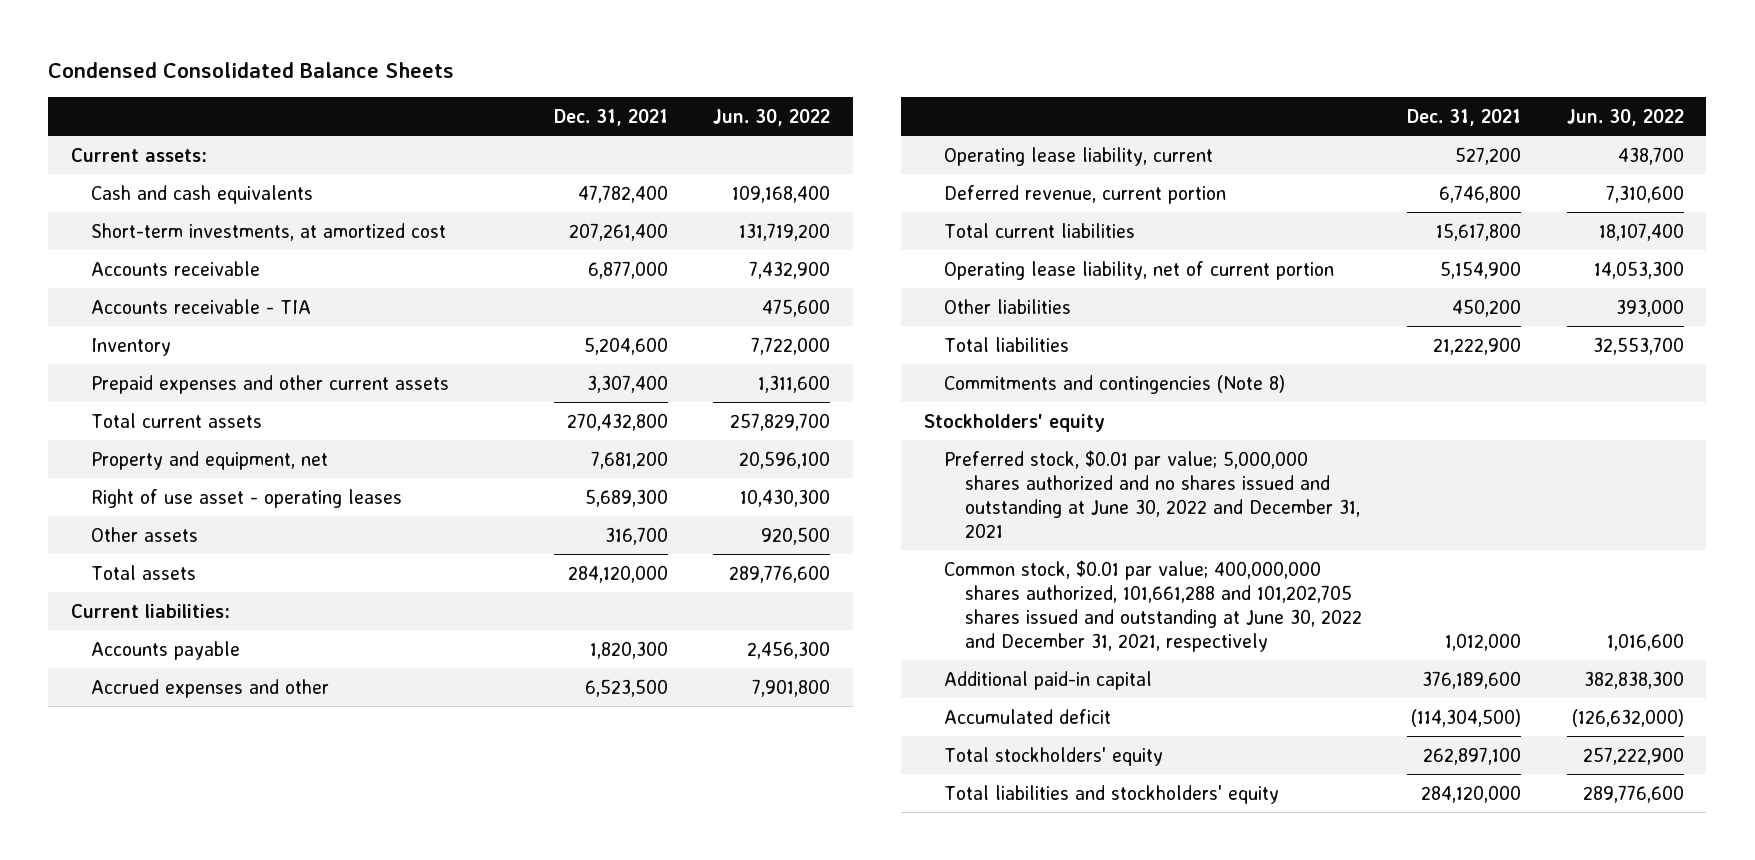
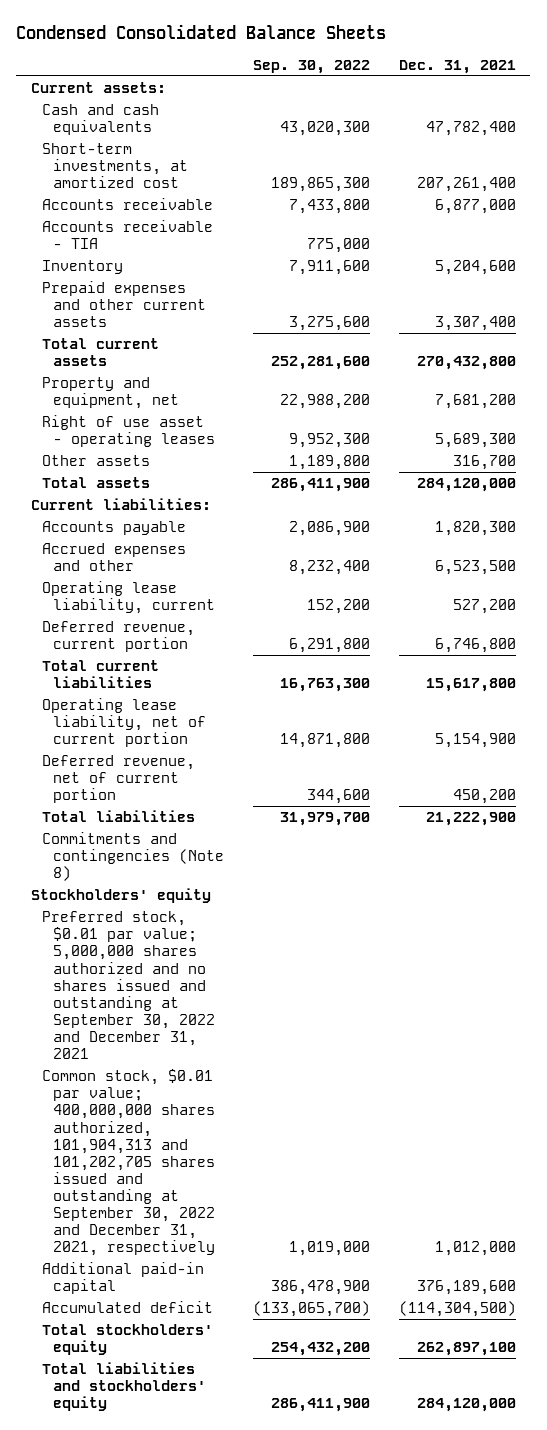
[713,108,831,126] Jun. 30, 2022 -> none
none -> [253,59,371,74] Sep. 30, 2022
[944,298,1072,314] Other liabilities -> [42,755,196,804] Deferred revenue, net of current portion
[944,449,1360,538] Preferred stock, $0.01 par value; 5,000,000 shares authorized and no shares issued and outstanding at June 30, 2022 and December 31, 2021 -> [42,911,216,1060] Preferred stock, $0.01 par value; 5,000,000 shares authorized and no shares issued and outstanding at September 30, 2022 and December 31, 2021
[944,559,1362,652] Common stock, $0.01 par value; 400,000,000 shares authorized, 101,661,288 and 101,202,705 shares issued and outstanding at June 30, 2022 and December 31, 2021, respectively -> [42,1069,216,1257] Common stock, $0.01 par value; 400,000,000 shares authorized, 101,904,313 and 101,202,705 shares issued and outstanding at September 30, 2022 and December 31, 2021, respectively

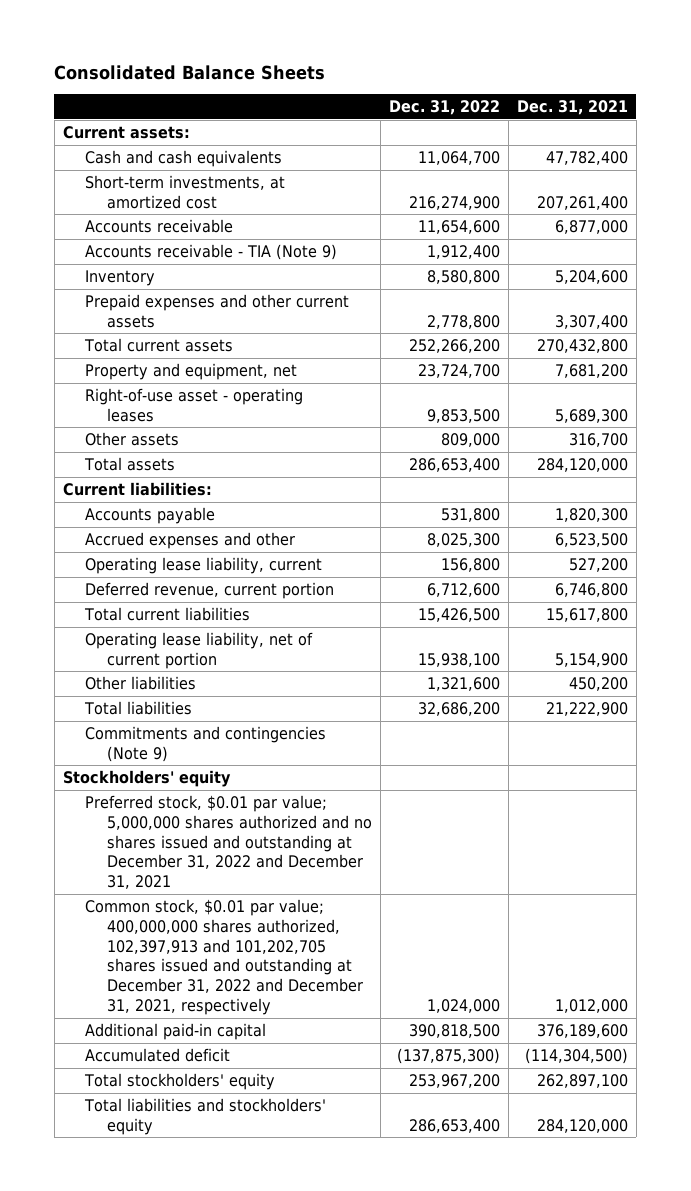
[16,24,387,40] Condensed Consolidated Balance Sheets -> [54,64,326,80] Consolidated Balance Sheets
[253,59,371,74] Sep. 30, 2022 -> none
none -> [388,100,500,116] Dec. 31, 2022
[42,220,214,250] Accounts receivable - TIA -> [84,244,337,261] Accounts receivable - TIA (Note 9)
[42,415,216,448] Right of use asset - operating leases -> [84,388,303,422] Right-of-use asset - operating leases
[42,755,196,804] Deferred revenue, net of current portion -> [84,676,196,691] Other liabilities
[42,832,225,882] Commitments and contingencies (Note 8) -> [84,726,326,762] Commitments and contingencies (Note 9)
[42,911,216,1060] Preferred stock, $0.01 par value; 5,000,000 shares authorized and no shares issued and outstanding at September 30, 2022 and December 31, 2021 -> [84,795,372,890] Preferred stock, $0.01 par value; 5,000,000 shares authorized and no shares issued and outstanding at December 31, 2022 and December 31, 2021
[42,1069,216,1257] Common stock, $0.01 par value; 400,000,000 shares authorized, 101,904,313 and 101,202,705 shares issued and outstanding at September 30, 2022 and December 31, 2021, respectively -> [84,899,363,1015] Common stock, $0.01 par value; 400,000,000 shares authorized, 102,397,913 and 101,202,705 shares issued and outstanding at December 31, 2022 and December 31, 2021, respectively

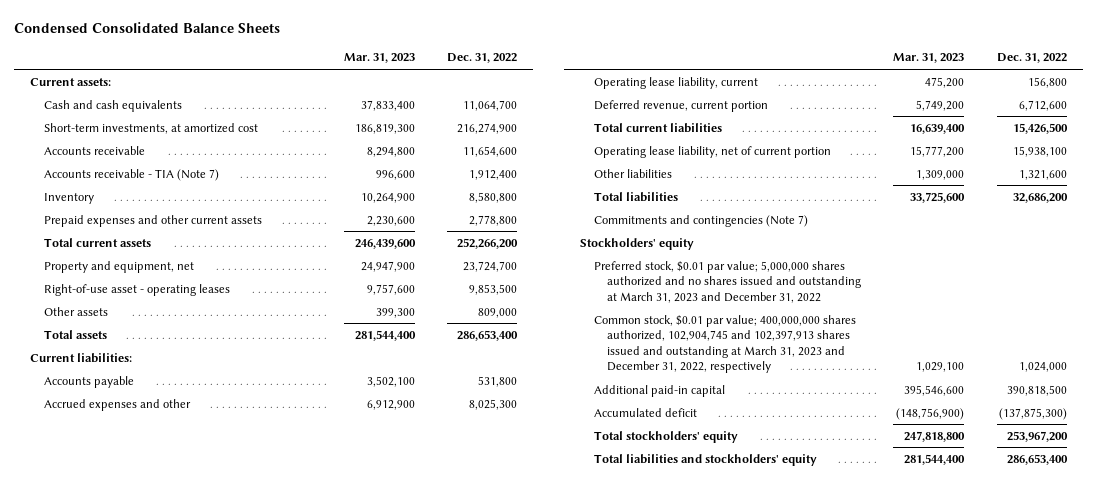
[54,64,326,80] Consolidated Balance Sheets -> [14,22,281,34] Condensed Consolidated Balance Sheets
[516,100,628,116] Dec. 31, 2021 -> none
none -> [343,53,415,64] Mar. 31, 2023
[84,244,337,261] Accounts receivable - TIA (Note 9) -> [43,168,219,181] Accounts receivable - TIA (Note 7)
[84,726,326,762] Commitments and contingencies (Note 9) -> [593,214,808,227] Commitments and contingencies (Note 7)
[84,795,372,890] Preferred stock, $0.01 par value; 5,000,000 shares authorized and no shares issued and outstanding at December 31, 2022 and December 31, 2021 -> [593,260,862,303] Preferred stock, $0.01 par value; 5,000,000 shares authorized and no shares issued and outstanding at March 31, 2023 and December 31, 2022
[84,899,363,1015] Common stock, $0.01 par value; 400,000,000 shares authorized, 102,397,913 and 101,202,705 shares issued and outstanding at December 31, 2022 and December 31, 2021, respectively -> [593,314,856,374] Common stock, $0.01 par value; 400,000,000 shares authorized, 102,904,745 and 102,397,913 shares issued and outstanding at March 31, 2023 and December 31, 2022, respectively

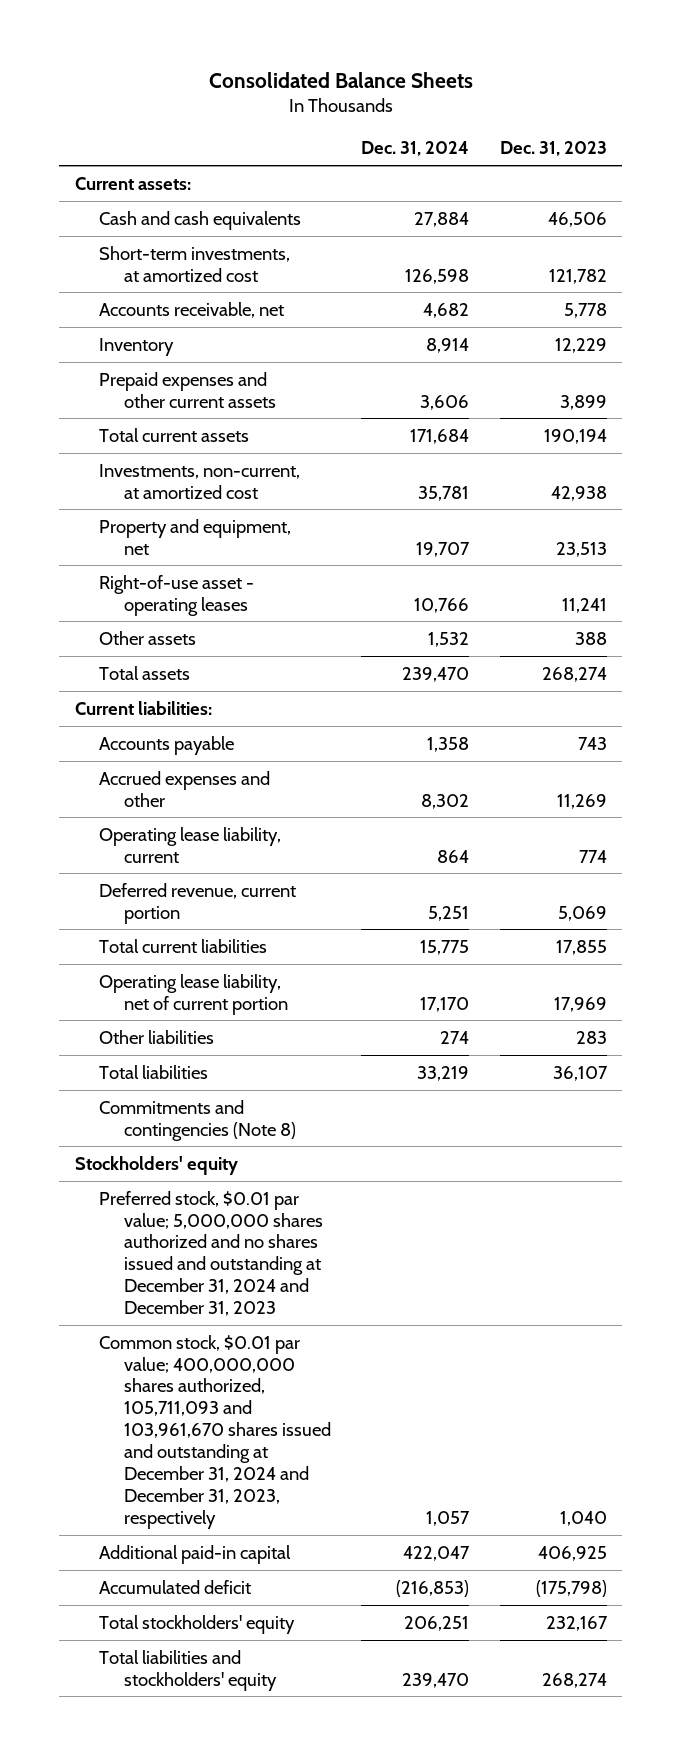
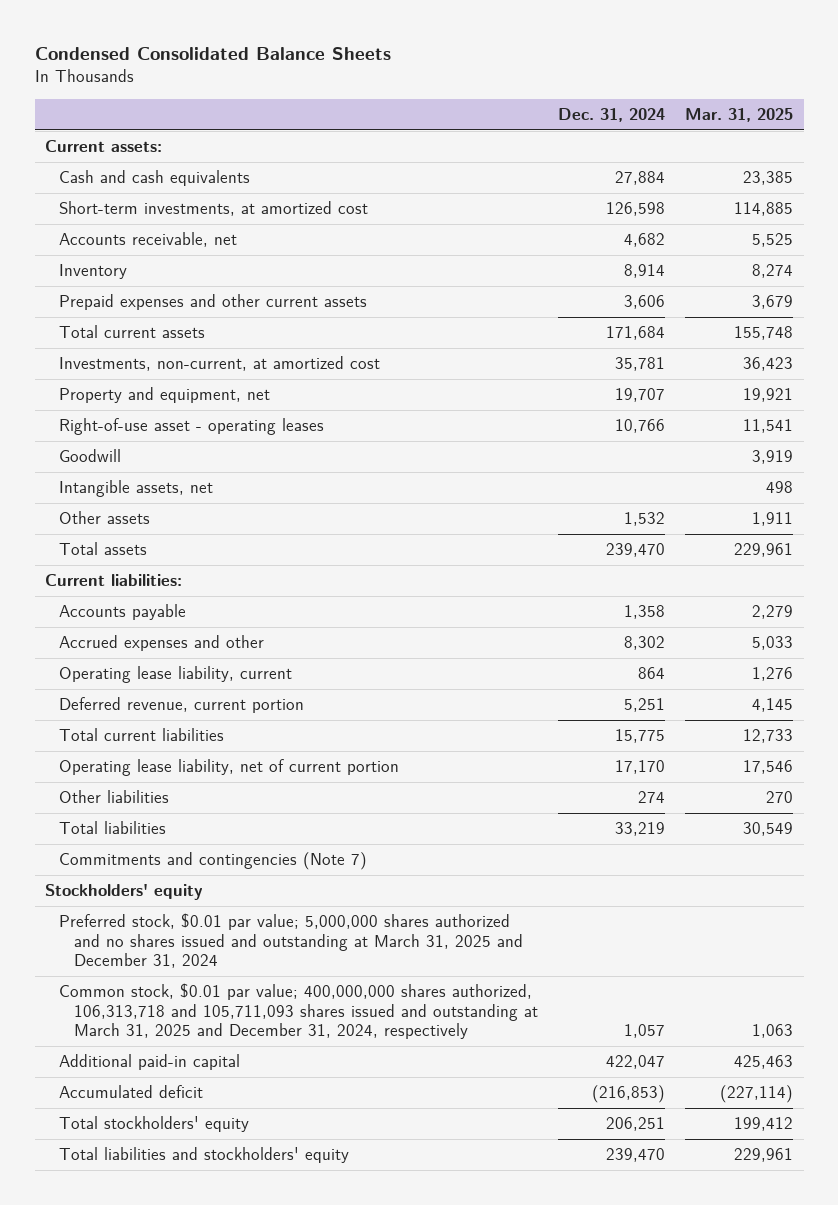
[208,71,473,88] Consolidated Balance Sheets -> [34,47,391,61] Condensed Consolidated Balance Sheets
[500,141,608,157] Dec. 31, 2023 -> none
none -> [685,108,794,123] Mar. 31, 2025
none -> [59,449,122,463] Goodwill
none -> [59,480,214,498] Intangible assets, net
[99,1099,296,1141] Commitments and contingencies (Note 8) -> [59,852,368,871] Commitments and contingencies (Note 7)
[99,1190,323,1317] Preferred stock, $0.01 par value; 5,000,000 shares authorized and no shares issued and outstanding at December 31, 2024 and December 31, 2023 -> [59,913,523,969] Preferred stock, $0.01 par value; 5,000,000 shares authorized and no shares issued and outstanding at March 31, 2025 and December 31, 2024
[99,1334,331,1529] Common stock, $0.01 par value; 400,000,000 shares authorized, 105,711,093 and 103,961,670 shares issued and outstanding at December 31, 2024 and December 31, 2023, respectively -> [59,983,538,1040] Common stock, $0.01 par value; 400,000,000 shares authorized, 106,313,718 and 105,711,093 shares issued and outstanding at March 31, 2025 and December 31, 2024, respectively

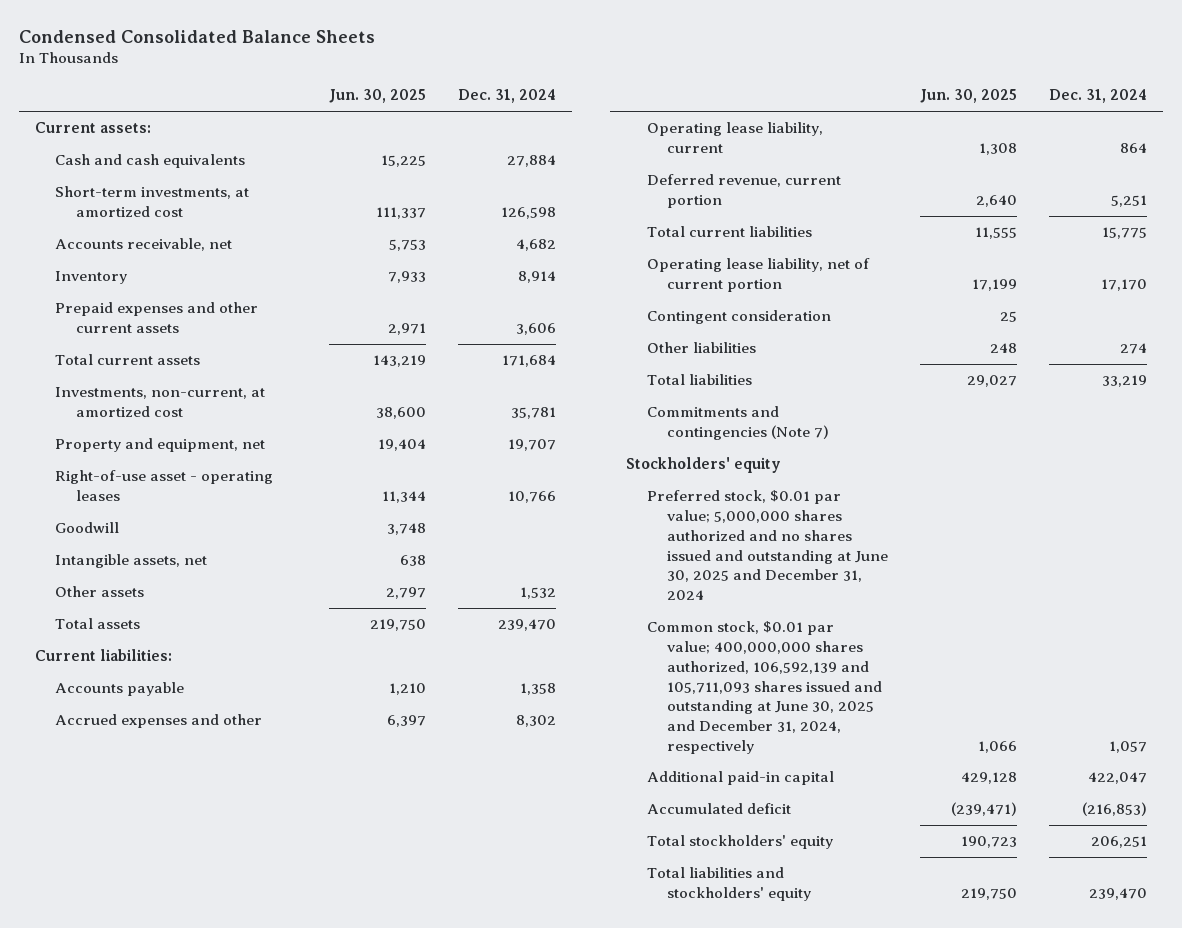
[685,108,794,123] Mar. 31, 2025 -> none
none -> [328,89,426,104] Jun. 30, 2025
none -> [646,310,831,325] Contingent consideration
[59,913,523,969] Preferred stock, $0.01 par value; 5,000,000 shares authorized and no shares issued and outstanding at March 31, 2025 and December 31, 2024 -> [646,490,889,600] Preferred stock, $0.01 par value; 5,000,000 shares authorized and no shares issued and outstanding at June 30, 2025 and December 31, 2024
[59,983,538,1040] Common stock, $0.01 par value; 400,000,000 shares authorized, 106,313,718 and 105,711,093 shares issued and outstanding at March 31, 2025 and December 31, 2024, respectively -> [646,621,883,754] Common stock, $0.01 par value; 400,000,000 shares authorized, 106,592,139 and 105,711,093 shares issued and outstanding at June 30, 2025 and December 31, 2024, respectively

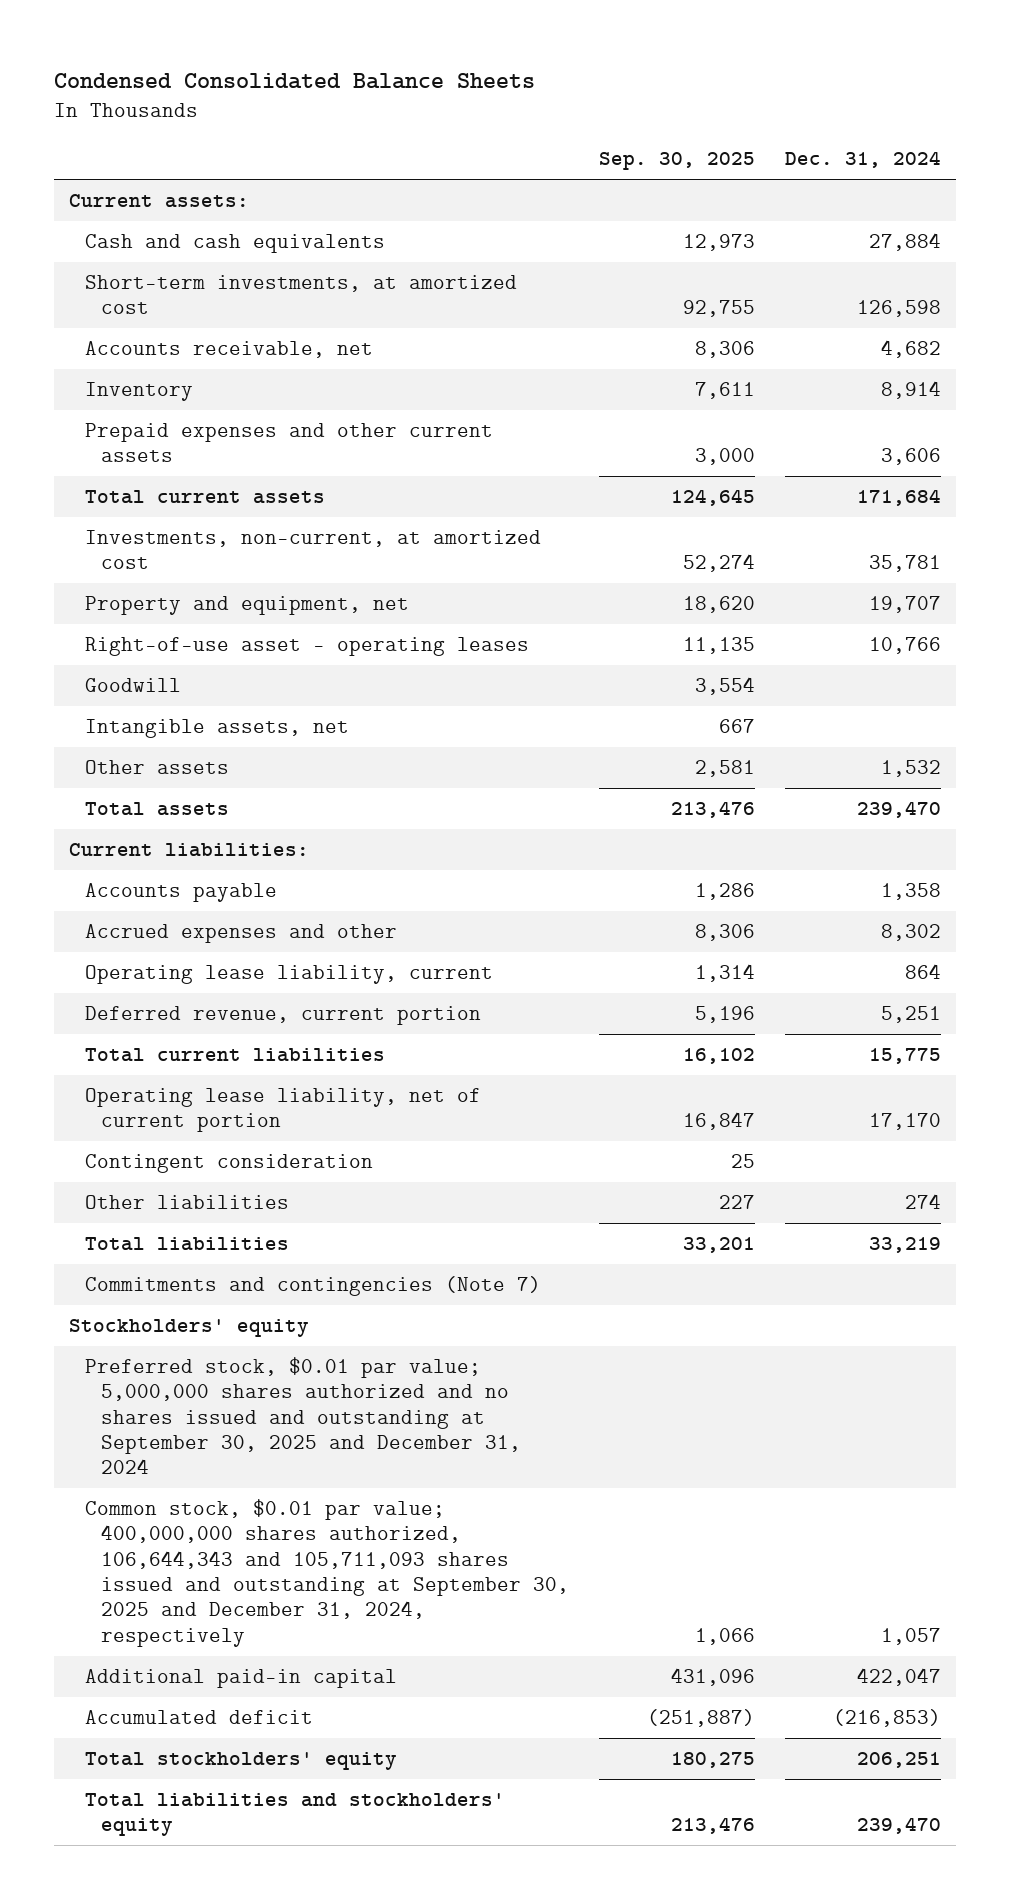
[328,89,426,104] Jun. 30, 2025 -> none
none -> [599,152,756,171] Sep. 30, 2025
[646,490,889,600] Preferred stock, $0.01 par value; 5,000,000 shares authorized and no shares issued and outstanding at June 30, 2025 and December 31, 2024 -> [85,1357,522,1475] Preferred stock, $0.01 par value; 5,000,000 shares authorized and no shares issued and outstanding at September 30, 2025 and December 31, 2024
[646,621,883,754] Common stock, $0.01 par value; 400,000,000 shares authorized, 106,592,139 and 105,711,093 shares issued and outstanding at June 30, 2025 and December 31, 2024, respectively -> [85,1499,570,1647] Common stock, $0.01 par value; 400,000,000 shares authorized, 106,644,343 and 105,711,093 shares issued and outstanding at September 30, 2025 and December 31, 2024, respectively

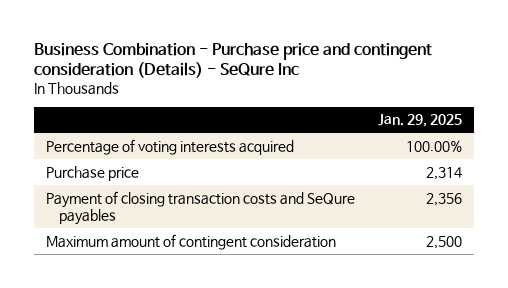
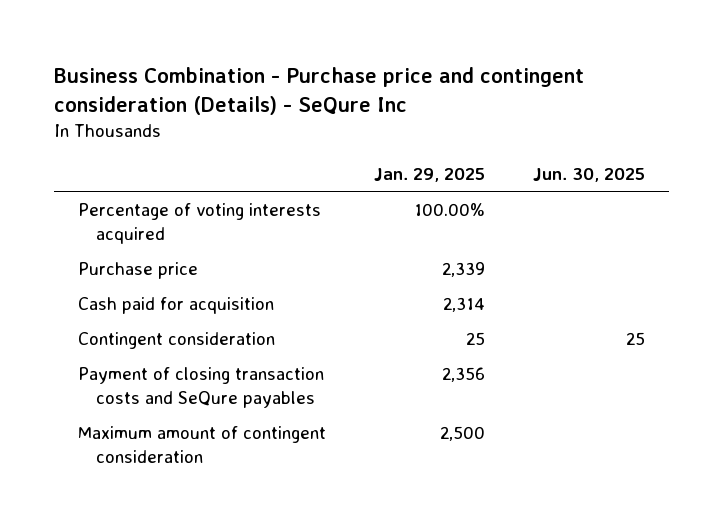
none -> [532,168,645,183] Jun. 30, 2025
[426,166,463,180] 2,314 -> [441,261,485,277] 2,339
none -> [77,296,274,314] Cash paid for acquisition
none -> [77,331,275,349] Contingent consideration

